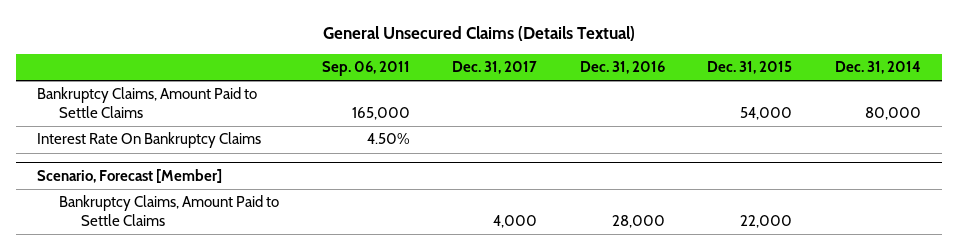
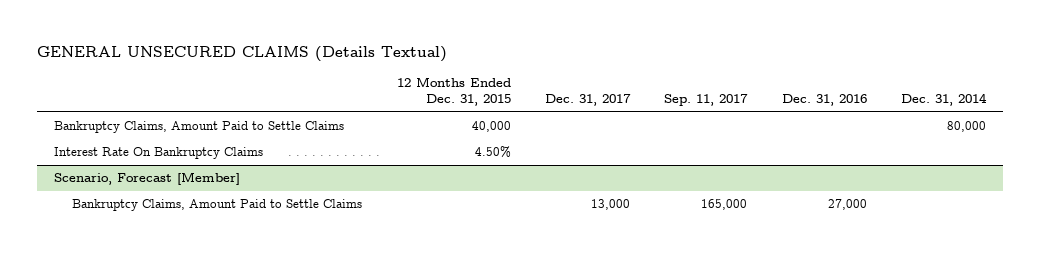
[323,26,636,42] General Unsecured Claims (Details Textual) -> [37,45,448,62] GENERAL UNSECURED CLAIMS (Details Textual)
[321,61,410,77] Sep. 06, 2011 -> none
[707,61,793,75] Dec. 31, 2015 -> none
none -> [396,76,511,107] 12 Months Ended Dec. 31, 2015
none -> [664,94,749,107] Sep. 11, 2017
[493,215,538,229] 4,000 -> [591,199,631,211] 13,000
[611,215,665,229] 28,000 -> [827,199,867,211] 27,000

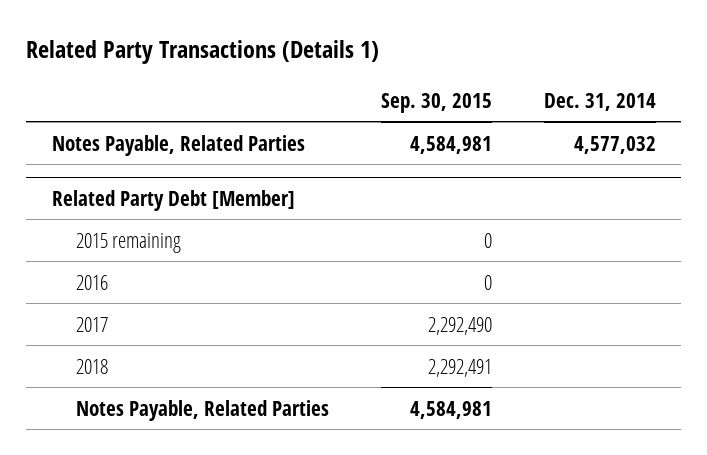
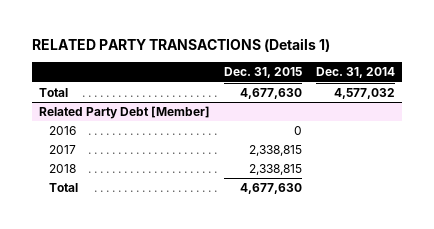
[25,40,379,65] Related Party Transactions (Details 1) -> [31,38,330,53] RELATED PARTY TRANSACTIONS (Details 1)
[380,92,492,113] Sep. 30, 2015 -> none
none -> [223,67,302,79] Dec. 31, 2015
[51,134,305,156] Notes Payable, Related Parties -> [38,88,68,98] Total
[75,232,181,253] 2015 remaining -> none
[75,399,329,421] Notes Payable, Related Parties -> [48,183,78,193] Total

